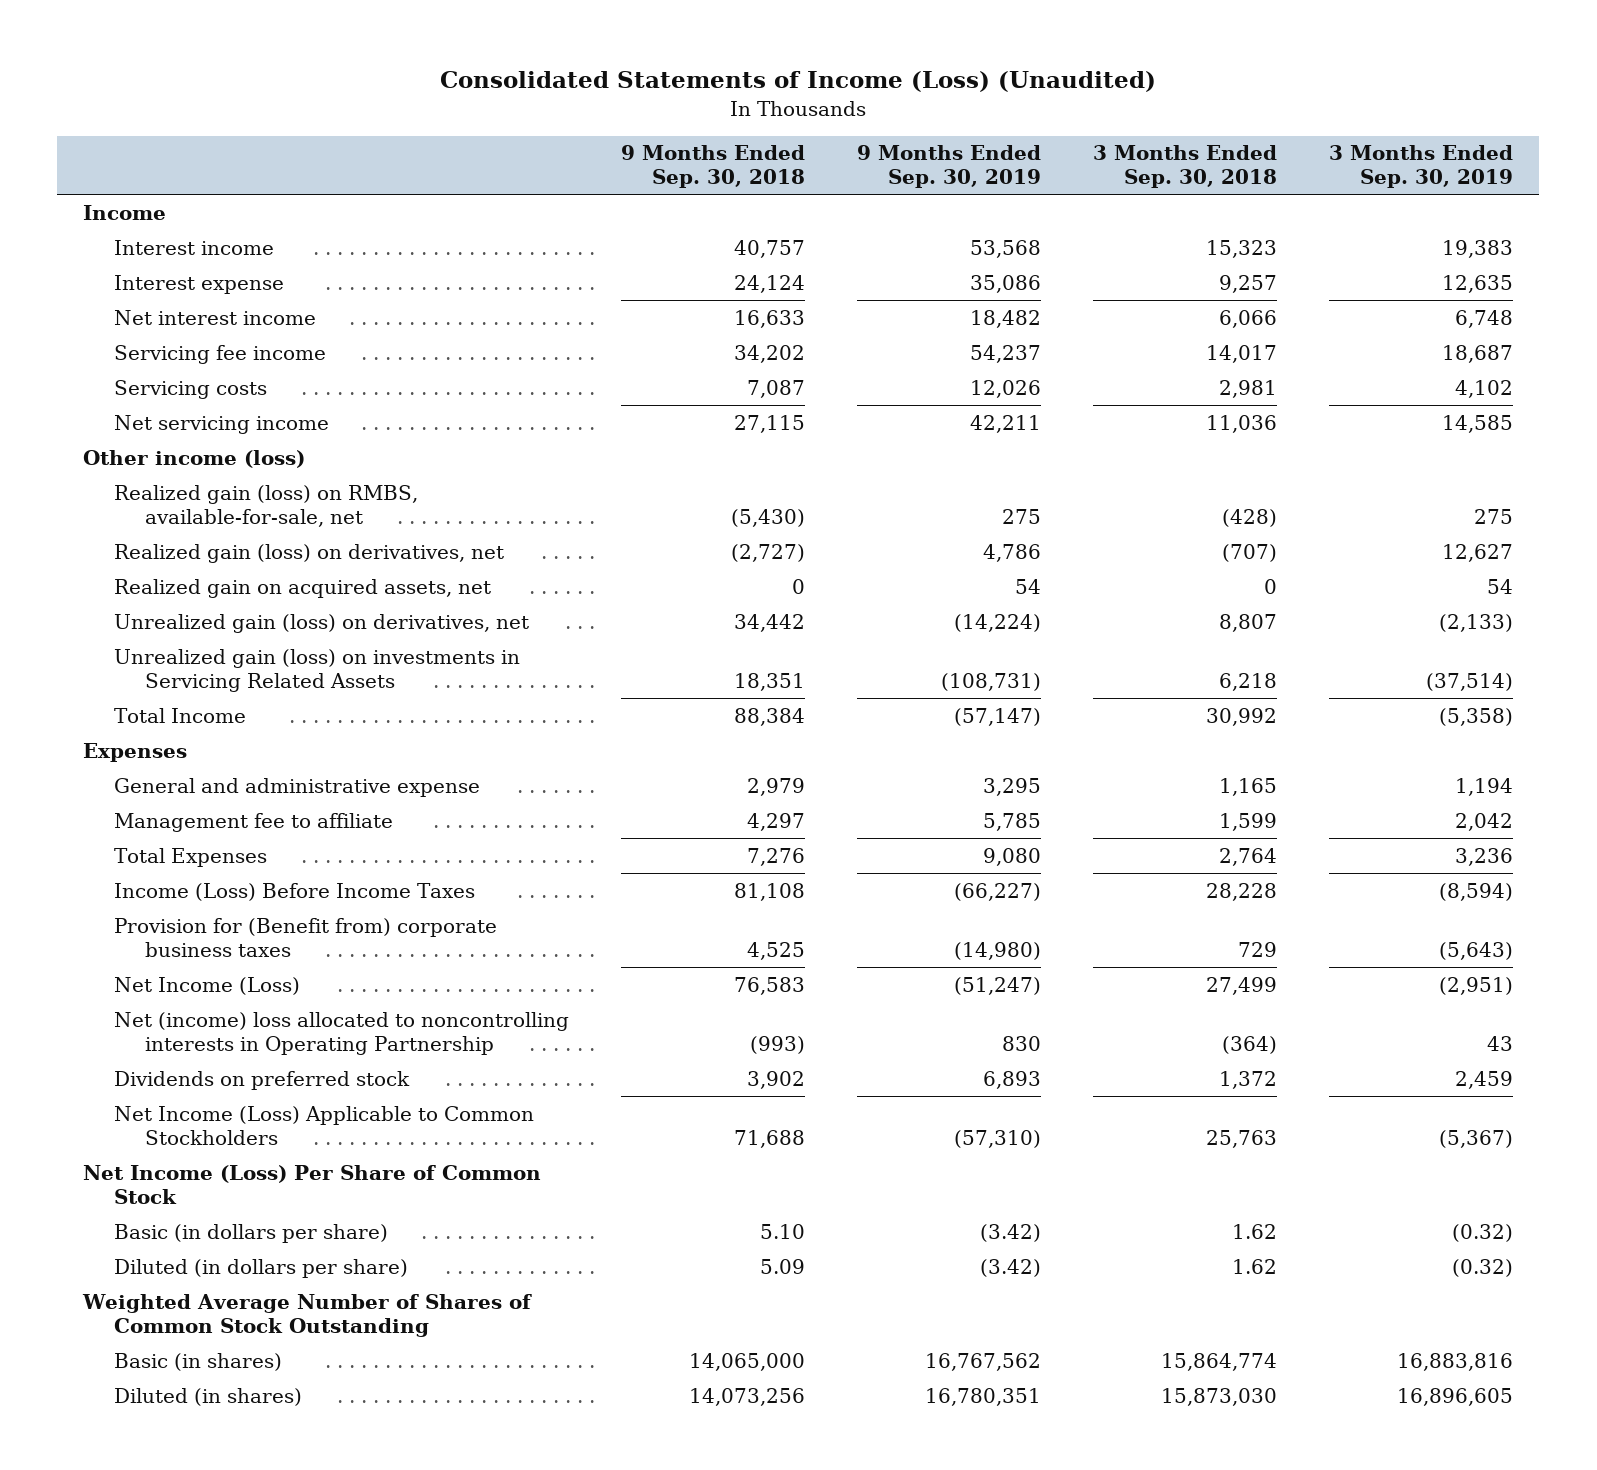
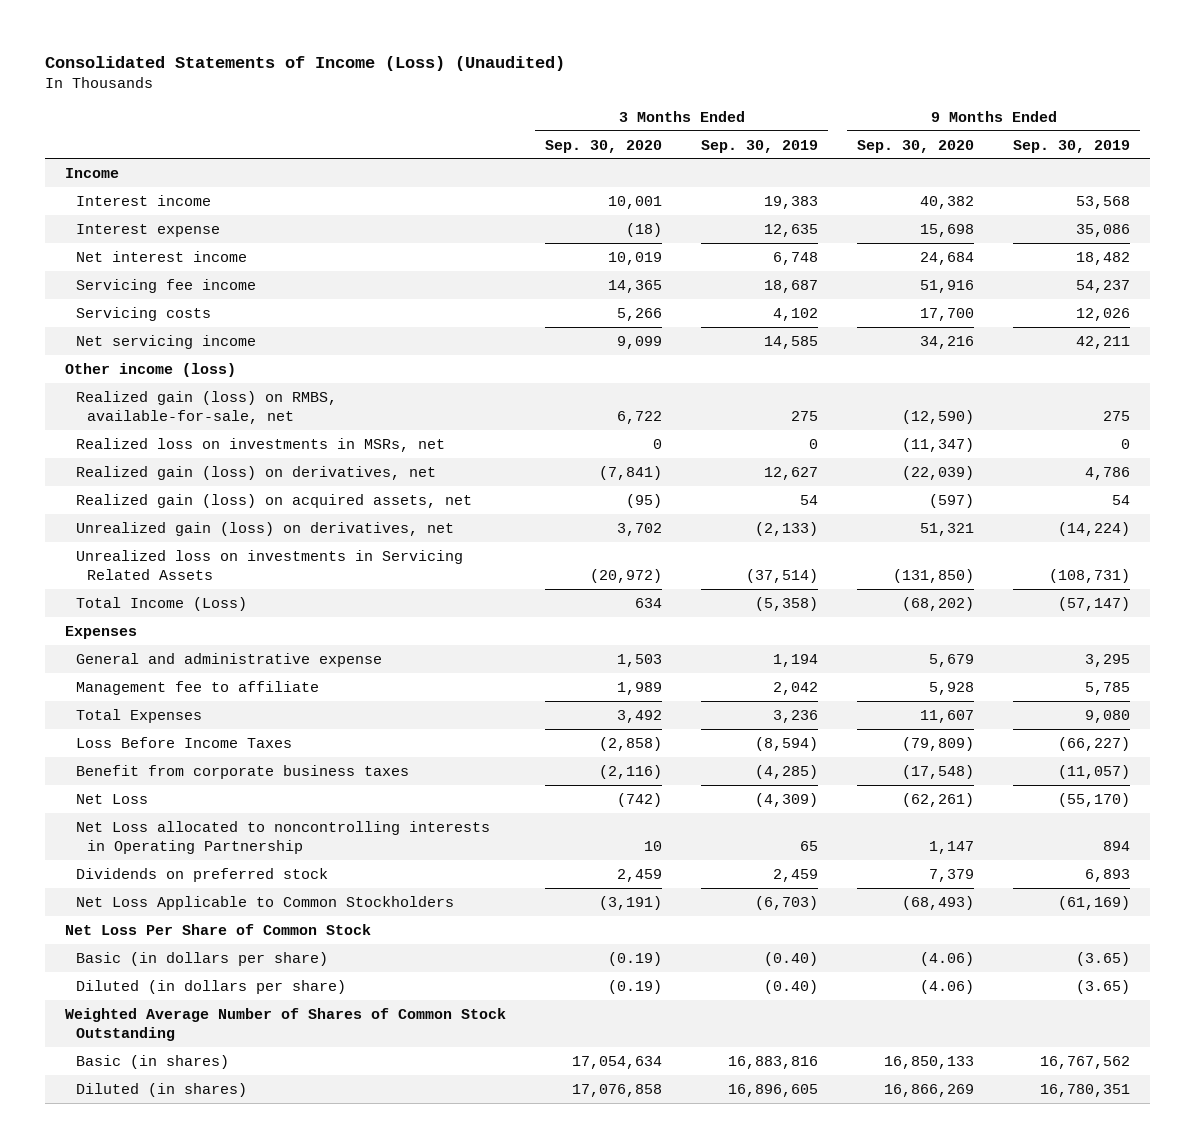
[621,145,806,189] 9 Months Ended Sep. 30, 2018 -> none
[1093,145,1278,189] 3 Months Ended Sep. 30, 2018 -> none
none -> [544,139,662,153] Sep. 30, 2020
none -> [857,139,975,153] Sep. 30, 2020
none -> [75,437,445,452] Realized loss on investments in MSRs, net
[114,578,492,598] Realized gain on acquired assets, net -> [75,493,472,508] Realized gain (loss) on acquired assets, net
[114,648,521,692] Unrealized gain (loss) on investments in Servicing Related Assets -> [75,549,463,580] Unrealized loss on investments in Servicing Related Assets
[114,707,247,723] Total Income -> [75,596,247,611] Total Income (Loss)
[114,882,476,901] Income (Loss) Before Income Taxes -> [75,736,292,748] Loss Before Income Taxes
[114,917,498,957] Provision for (Benefit from) corporate business taxes -> [75,764,409,779] Benefit from corporate business taxes
[954,941,1042,960] (14,980) -> [1058,764,1131,779] (11,057)
[1439,941,1514,960] (5,643) -> [755,764,819,779] (4,285)
[114,976,301,995] Net Income (Loss) -> [75,793,148,804] Net Loss
[954,976,1042,995] (51,247) -> [1058,792,1131,807] (55,170)
[1439,976,1514,995] (2,951) -> [755,792,819,807] (4,309)
[114,1011,570,1055] Net (income) loss allocated to noncontrolling interests in Operating Partnership -> [75,820,490,854] Net Loss allocated to noncontrolling interests in Operating Partnership
[1002,1035,1042,1051] 830 -> [1103,840,1131,851] 894
[1487,1035,1514,1051] 43 -> [800,840,819,851] 65
[114,1105,535,1145] Net Income (Loss) Applicable to Common Stockholders -> [75,895,454,910] Net Loss Applicable to Common Stockholders
[954,1129,1042,1148] (57,310) -> [1058,895,1131,910] (61,169)
[1439,1129,1514,1148] (5,367) -> [755,895,819,910] (6,703)
[83,1164,542,1204] Net Income (Loss) Per Share of Common Stock -> [64,923,371,935] Net Loss Per Share of Common Stock
[980,1223,1042,1242] (3.42) -> [1076,951,1131,966] (3.65)
[1452,1223,1514,1242] (0.32) -> [764,951,819,966] (0.40)
[980,1258,1042,1277] (3.42) -> [1076,979,1131,994] (3.65)
[1452,1258,1514,1277] (0.32) -> [764,979,819,994] (0.40)

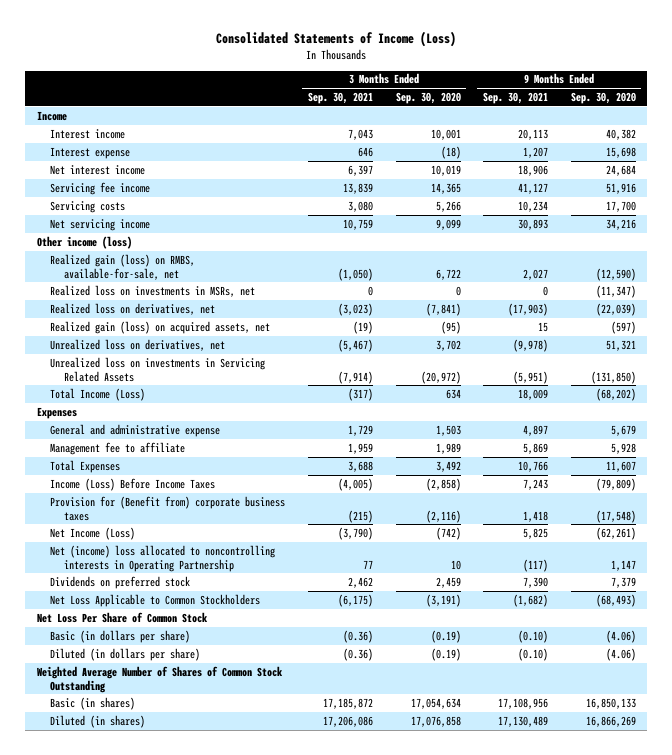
[45,56,566,72] Consolidated Statements of Income (Loss) (Unaudited) -> [216,31,457,48] Consolidated Statements of Income (Loss)
[701,139,819,153] Sep. 30, 2019 -> none
[1013,139,1131,153] Sep. 30, 2019 -> none
none -> [307,92,373,105] Sep. 30, 2021
none -> [483,92,549,105] Sep. 30, 2021
[75,465,436,480] Realized gain (loss) on derivatives, net -> [50,302,216,315] Realized loss on derivatives, net
[75,521,454,536] Unrealized gain (loss) on derivatives, net -> [50,338,226,351] Unrealized loss on derivatives, net
[75,736,292,748] Loss Before Income Taxes -> [50,477,216,491] Income (Loss) Before Income Taxes
[75,764,409,779] Benefit from corporate business taxes -> [50,495,286,521] Provision for (Benefit from) corporate business taxes
[75,793,148,804] Net Loss -> [50,526,136,540] Net Income (Loss)
[75,820,490,854] Net Loss allocated to noncontrolling interests in Operating Partnership -> [50,544,276,572] Net (income) loss allocated to noncontrolling interests in Operating Partnership

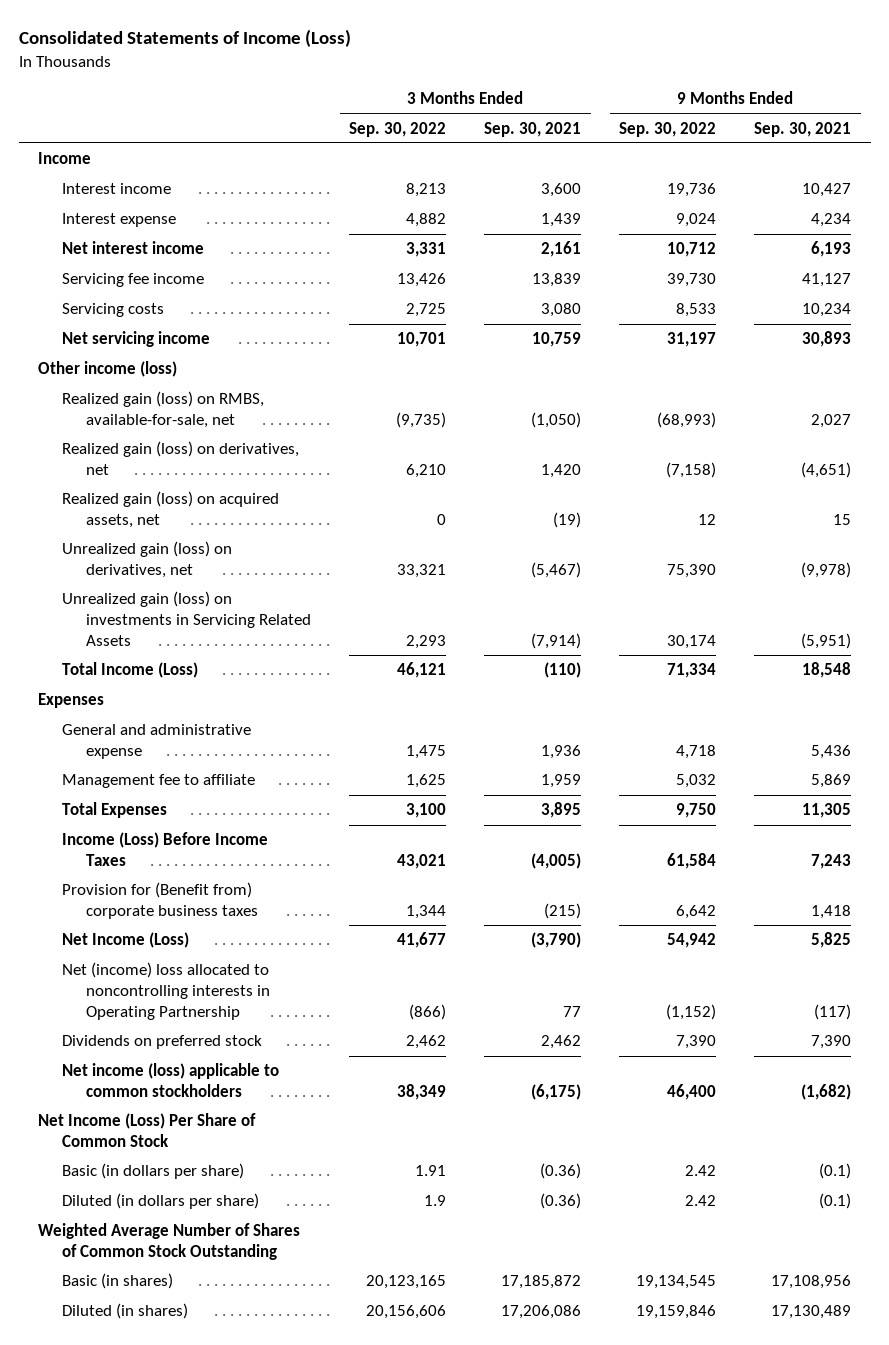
[395,92,461,105] Sep. 30, 2020 -> none
[570,92,636,105] Sep. 30, 2020 -> none
none -> [349,121,447,137] Sep. 30, 2022
none -> [619,121,717,137] Sep. 30, 2022
[347,128,373,140] 7,043 -> [541,183,582,198] 3,600
[518,128,549,140] 20,113 -> [802,183,852,198] 10,427
[357,146,373,157] 646 -> [541,213,582,228] 1,439
[523,146,549,158] 1,207 -> [811,213,852,228] 4,234
[347,164,373,176] 6,397 -> [541,241,582,258] 2,161
[518,164,549,176] 18,906 -> [811,241,852,258] 6,193
[50,284,256,297] Realized loss on investments in MSRs, net -> none
[50,302,216,315] Realized loss on derivatives, net -> [61,441,299,475] Realized gain (loss) on derivatives, net
[337,302,373,316] (3,023) -> [541,463,582,478] 1,420
[508,302,549,316] (17,903) -> [801,461,852,478] (4,651)
[50,338,226,351] Unrealized loss on derivatives, net -> [61,541,232,578] Unrealized gain (loss) on derivatives, net
[50,356,266,382] Unrealized loss on investments in Servicing Related Assets -> [61,591,312,646] Unrealized gain (loss) on investments in Servicing Related Assets
[347,387,373,401] (317) -> [544,662,582,679] (110)
[518,388,549,400] 18,009 -> [802,662,852,679] 18,548
[347,424,373,436] 1,729 -> [541,744,582,759] 1,936
[523,424,549,436] 4,897 -> [811,744,852,759] 5,436
[347,460,373,472] 3,688 -> [541,802,582,819] 3,895
[518,460,549,472] 10,766 -> [802,803,852,819] 11,305
[50,593,261,607] Net Loss Applicable to Common Stockholders -> [61,1063,279,1097] Net income (loss) applicable to common stockholders
[36,611,208,623] Net Loss Per Share of Common Stock -> [37,1113,256,1147] Net Income (Loss) Per Share of Common Stock
[518,629,549,643] (0.10) -> [819,1163,852,1180] (0.1)
[518,647,549,661] (0.10) -> [819,1193,852,1210] (0.1)

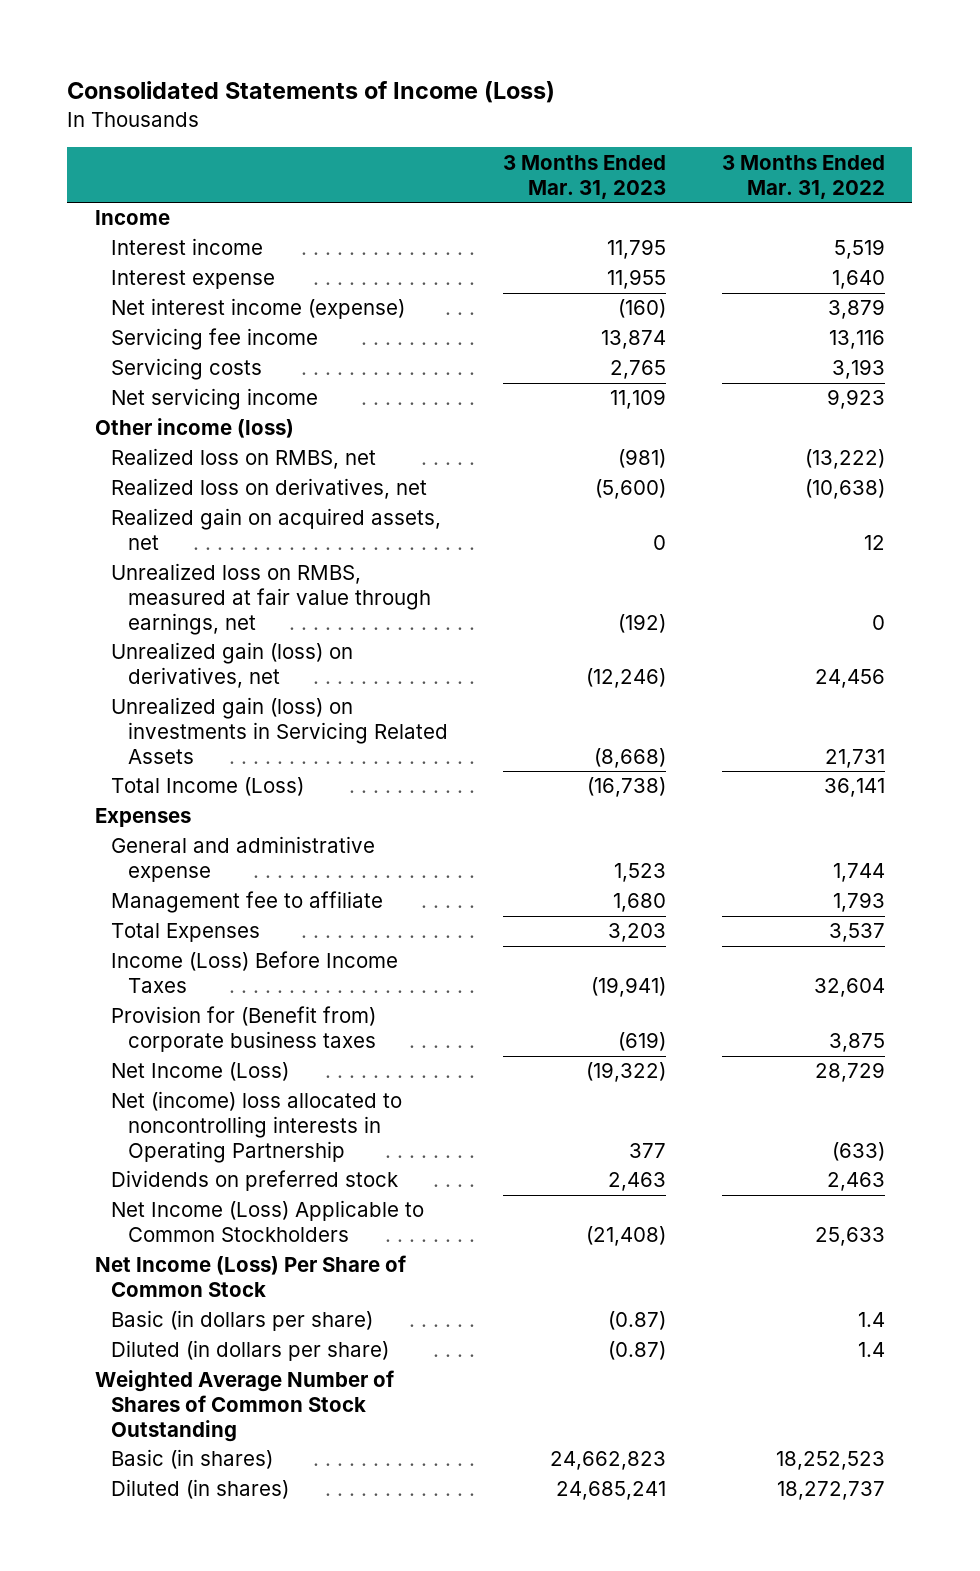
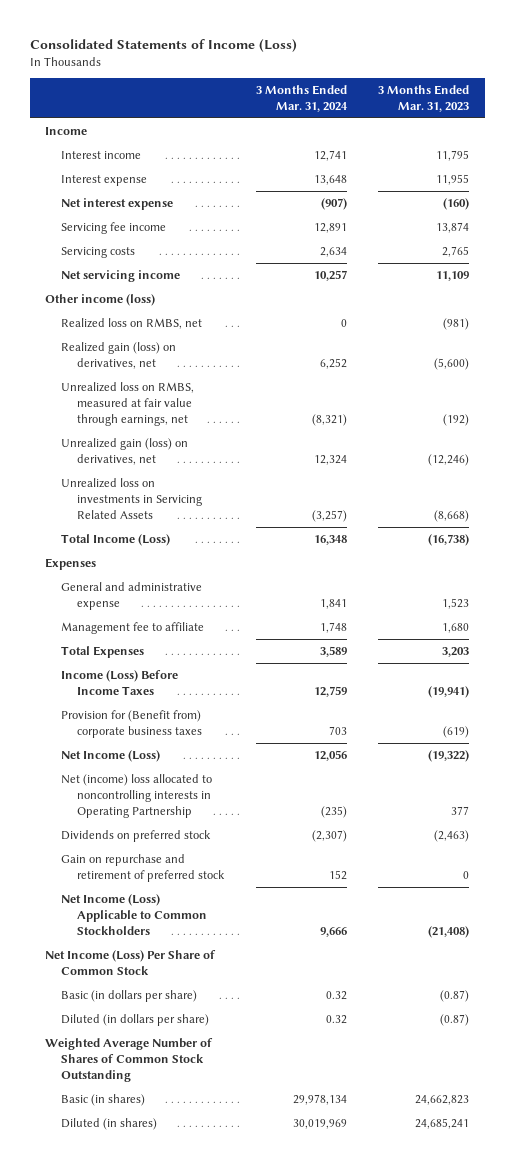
[721,154,885,199] 3 Months Ended Mar. 31, 2022 -> none
none -> [255,84,348,112] 3 Months Ended Mar. 31, 2024
[111,298,406,320] Net interest income (expense) -> [61,198,174,211] Net interest expense
[111,508,442,551] Realized gain on acquired assets, net -> none
[111,478,428,500] Realized loss on derivatives, net -> [61,342,177,369] Realized gain (loss) on derivatives, net
[111,697,448,764] Unrealized gain (loss) on investments in Servicing Related Assets -> [61,478,203,519] Unrealized loss on investments in Servicing Related Assets
[608,1172,667,1192] 2,463 -> [434,830,470,843] (2,463)
none -> [61,854,226,882] Gain on repurchase and retirement of preferred stock

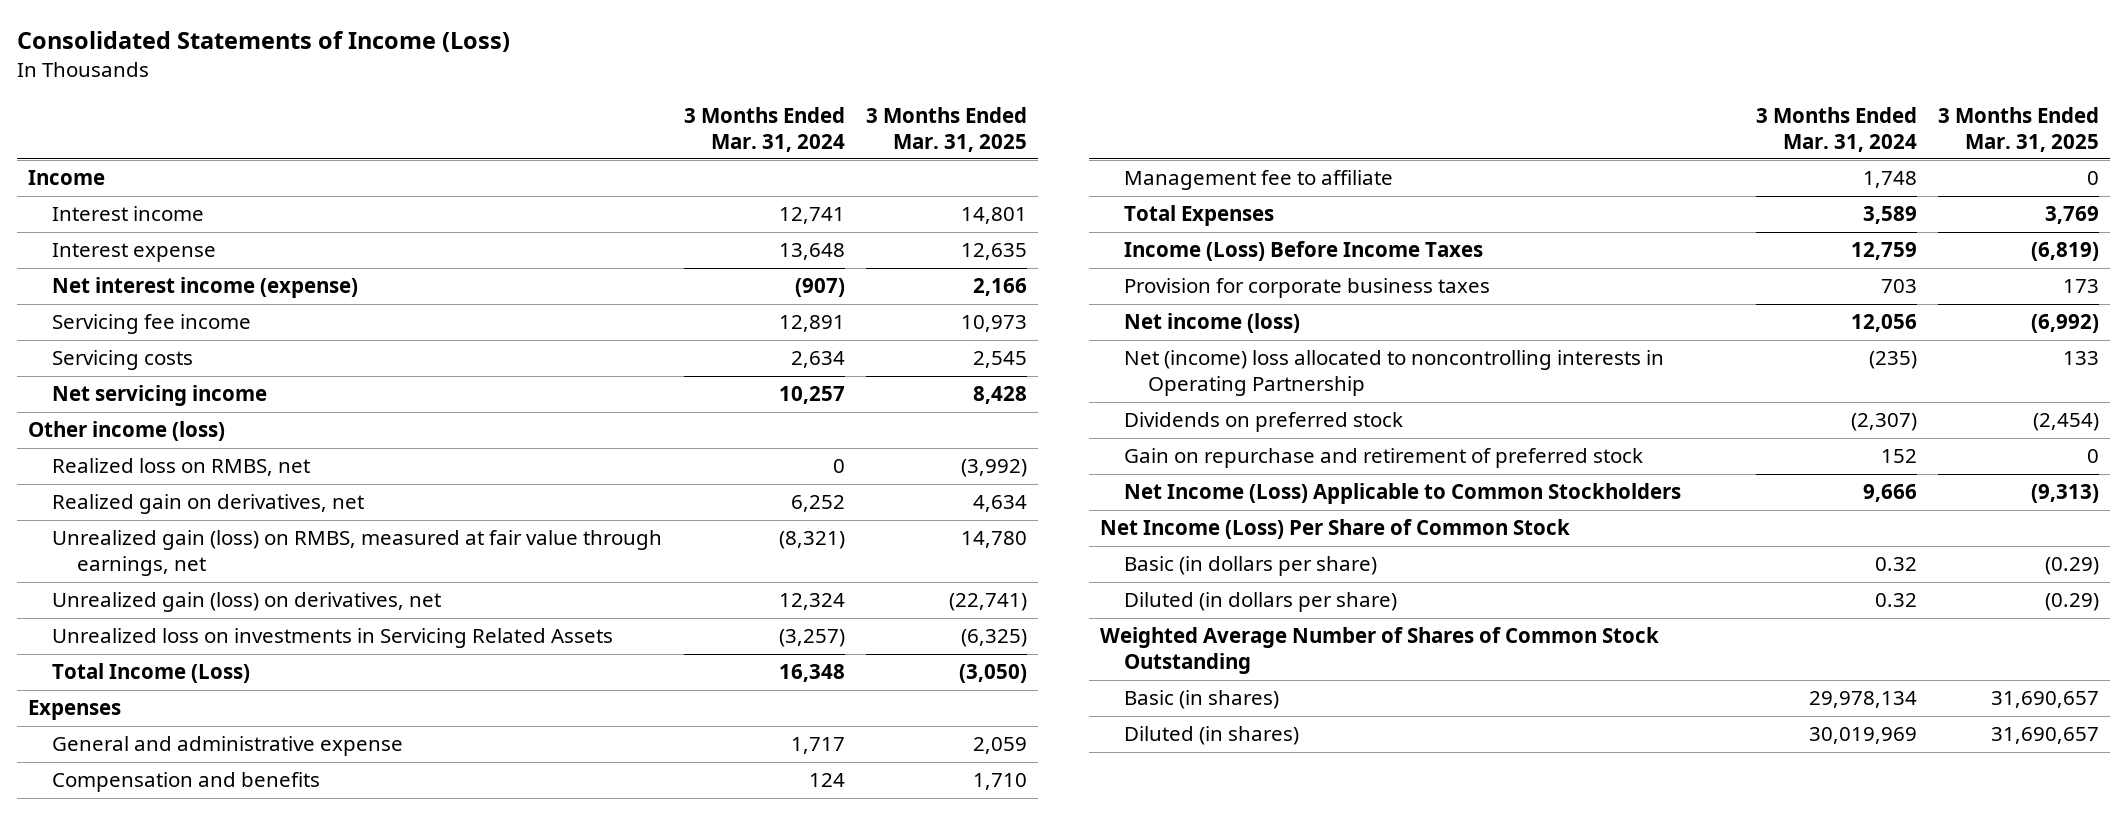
[378,84,470,112] 3 Months Ended Mar. 31, 2023 -> none
none -> [866,106,1028,152] 3 Months Ended Mar. 31, 2025
[61,198,174,211] Net interest expense -> [52,277,359,299] Net interest income (expense)
[61,342,177,369] Realized gain (loss) on derivatives, net -> [52,494,365,515] Realized gain on derivatives, net
[61,382,195,426] Unrealized loss on RMBS, measured at fair value through earnings, net -> [52,530,663,577] Unrealized gain (loss) on RMBS, measured at fair value through earnings, net
[319,598,347,609] 1,841 -> [790,737,845,755] 1,717
none -> [52,772,321,793] Compensation and benefits
[61,710,203,738] Provision for (Benefit from) corporate business taxes -> [1124,278,1491,299] Provision for corporate business taxes
[61,750,161,763] Net Income (Loss) -> [1124,313,1301,334] Net income (loss)

